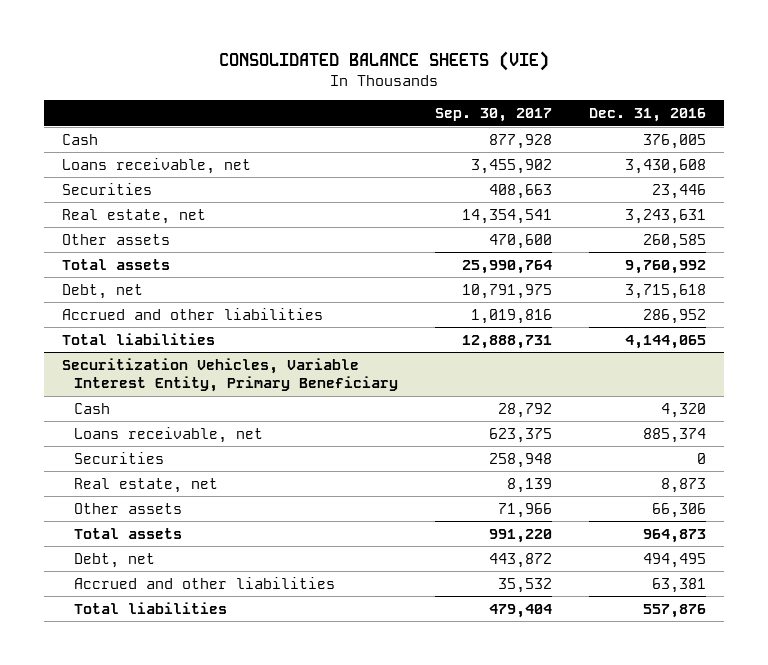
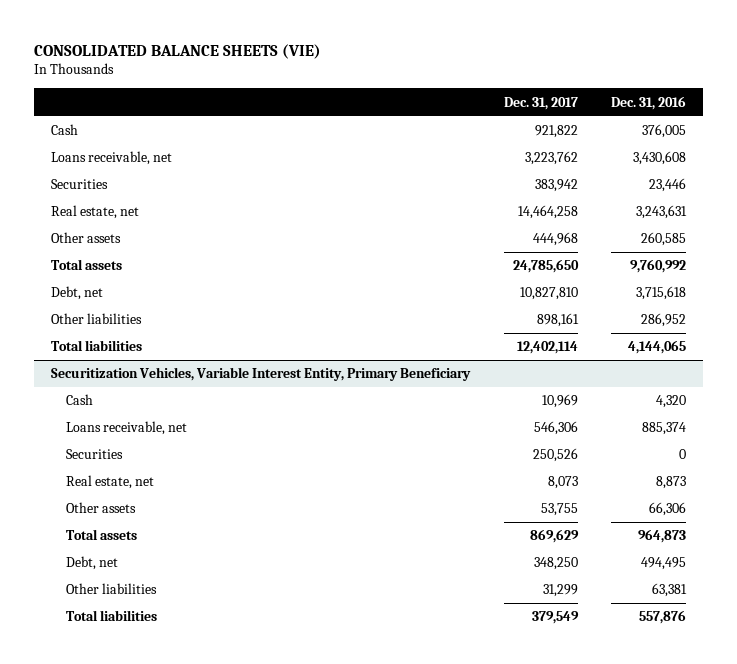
[435,108,553,123] Sep. 30, 2017 -> none
none -> [503,96,578,110] Dec. 31, 2017
[62,307,324,320] Accrued and other liabilities -> [51,313,143,325] Other liabilities
[74,576,336,589] Accrued and other liabilities -> [66,583,158,595] Other liabilities

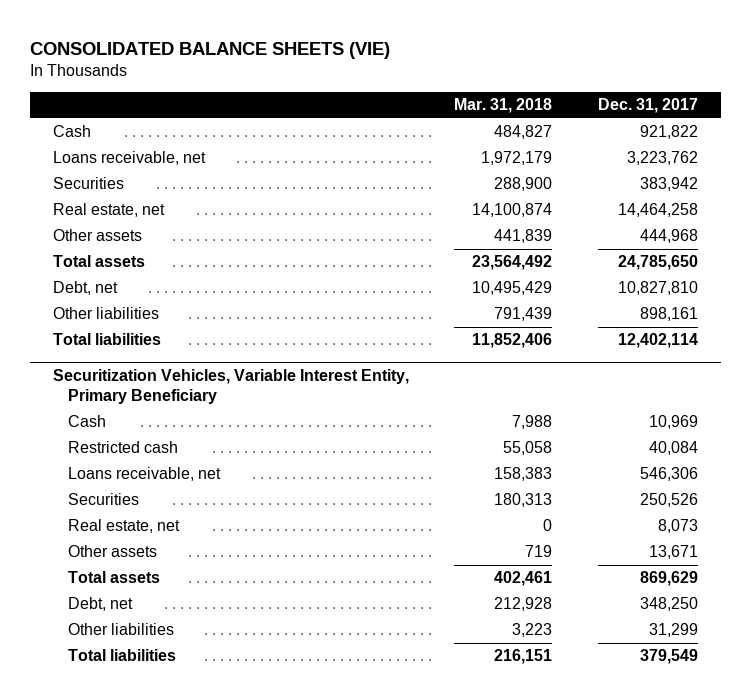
[610,95,686,110] Dec. 31, 2016 -> none
none -> [454,98,553,114] Mar. 31, 2018
none -> [68,441,179,454] Restricted cash
[540,503,578,517] 53,755 -> [648,545,698,560] 13,671

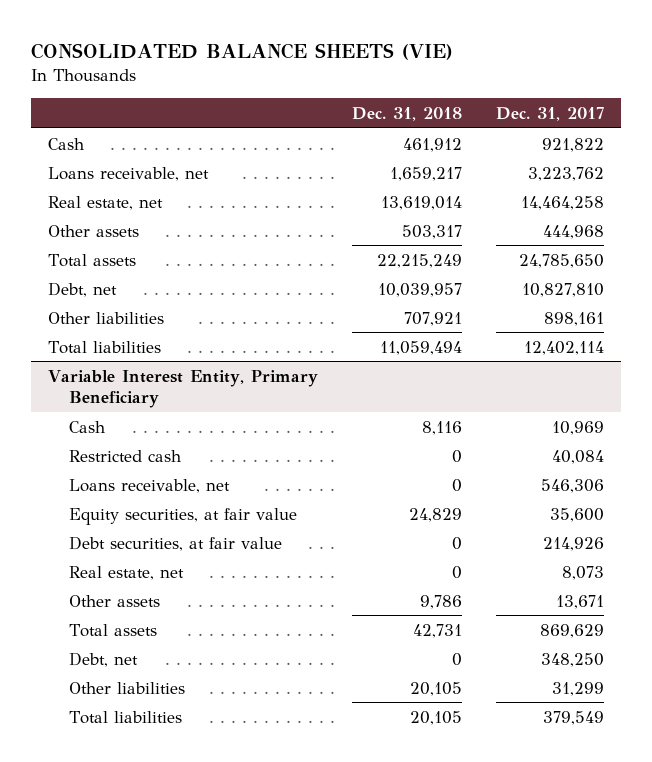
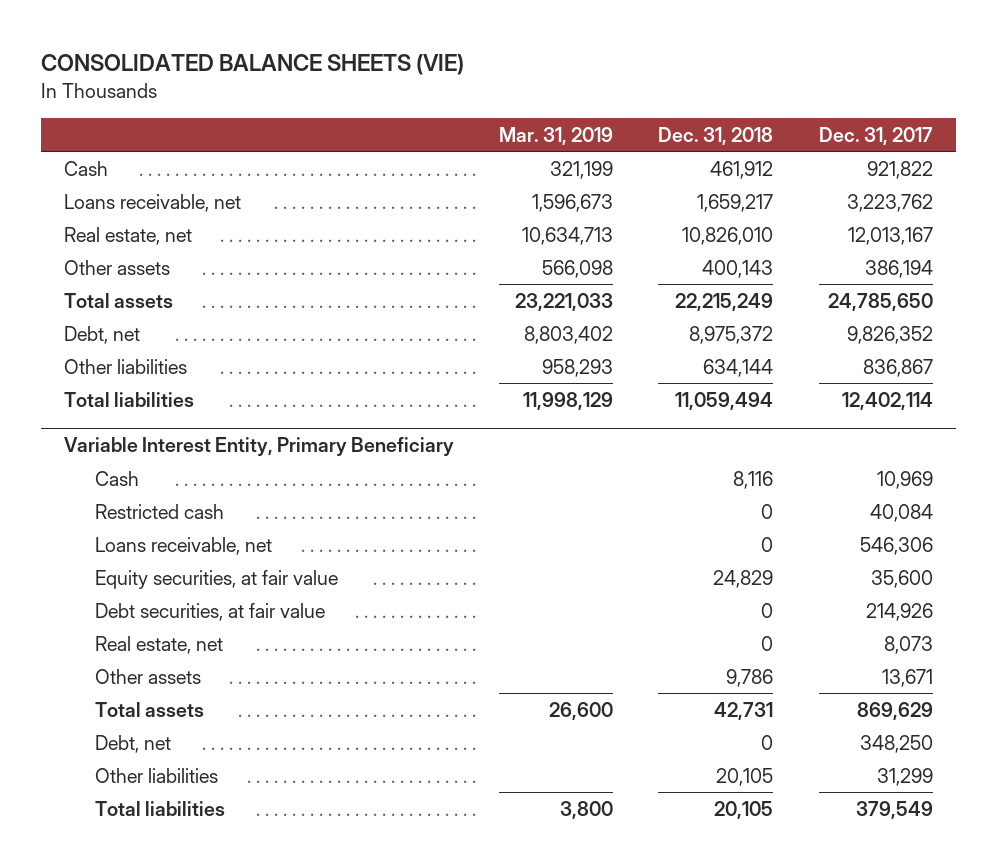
none -> [498,126,613,145] Mar. 31, 2019
[381,195,463,210] 13,619,014 -> [682,226,774,245] 10,826,010
[520,195,604,210] 14,464,258 -> [847,226,933,245] 12,013,167
[402,224,463,239] 503,317 -> [702,259,774,278] 400,143
[542,224,604,239] 444,968 -> [864,259,933,278] 386,194
[378,282,463,297] 10,039,957 -> [689,325,774,344] 8,975,372
[521,282,604,297] 10,827,810 -> [846,325,933,344] 9,826,352
[404,311,463,326] 707,921 -> [703,358,774,377] 634,144
[543,311,604,326] 898,161 -> [862,358,933,377] 836,867

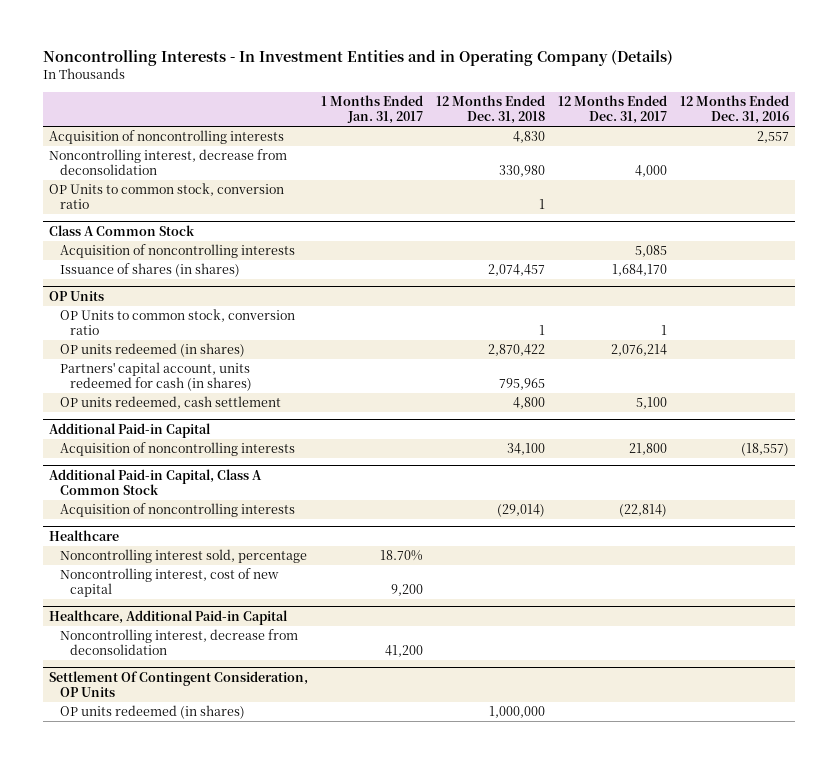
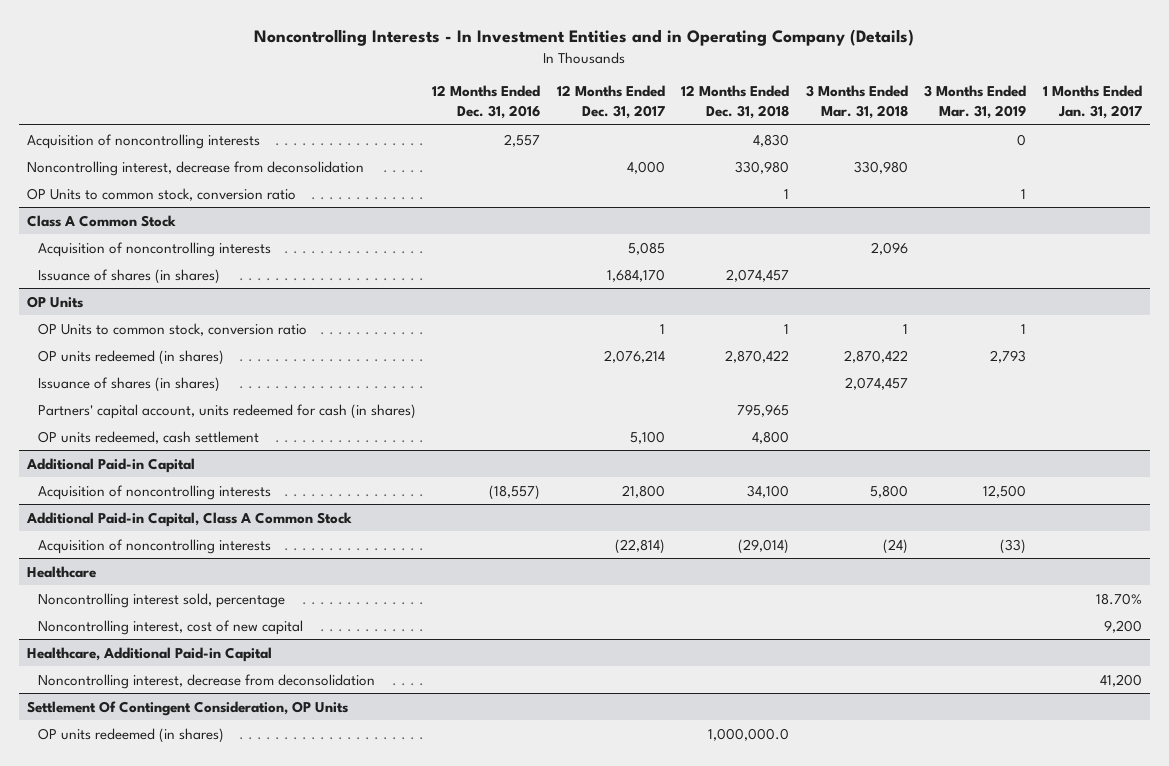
none -> [805,85,908,119] 3 Months Ended Mar. 31, 2018
none -> [924,85,1027,119] 3 Months Ended Mar. 31, 2019
none -> [37,376,220,392] Issuance of shares (in shares)
[488,706,545,719] 1,000,000 -> [708,727,790,741] 1,000,000.0

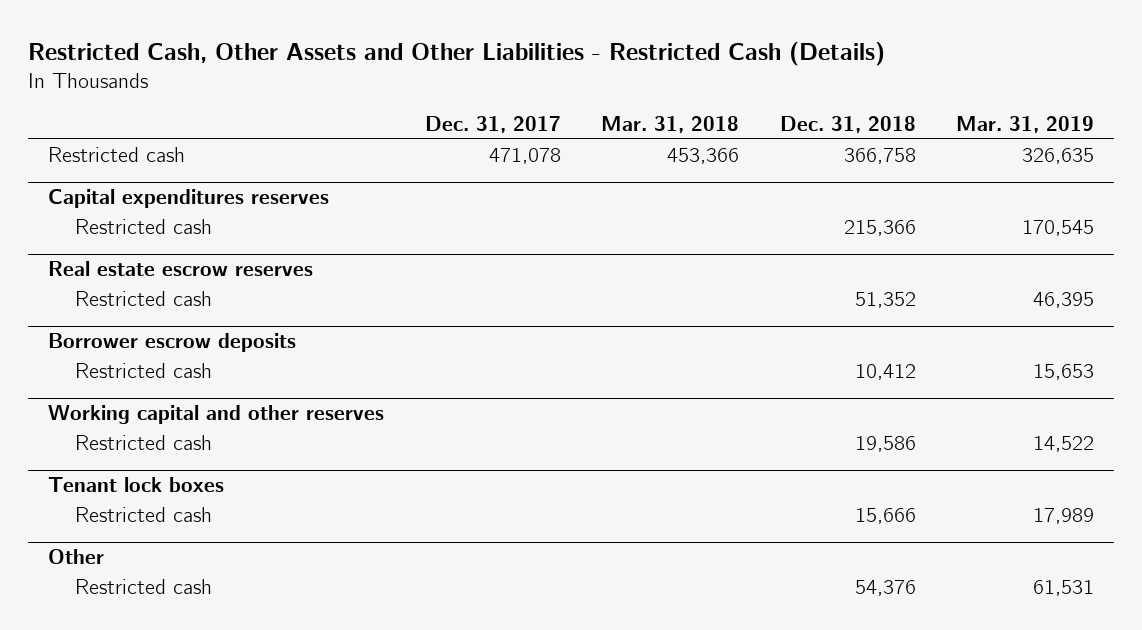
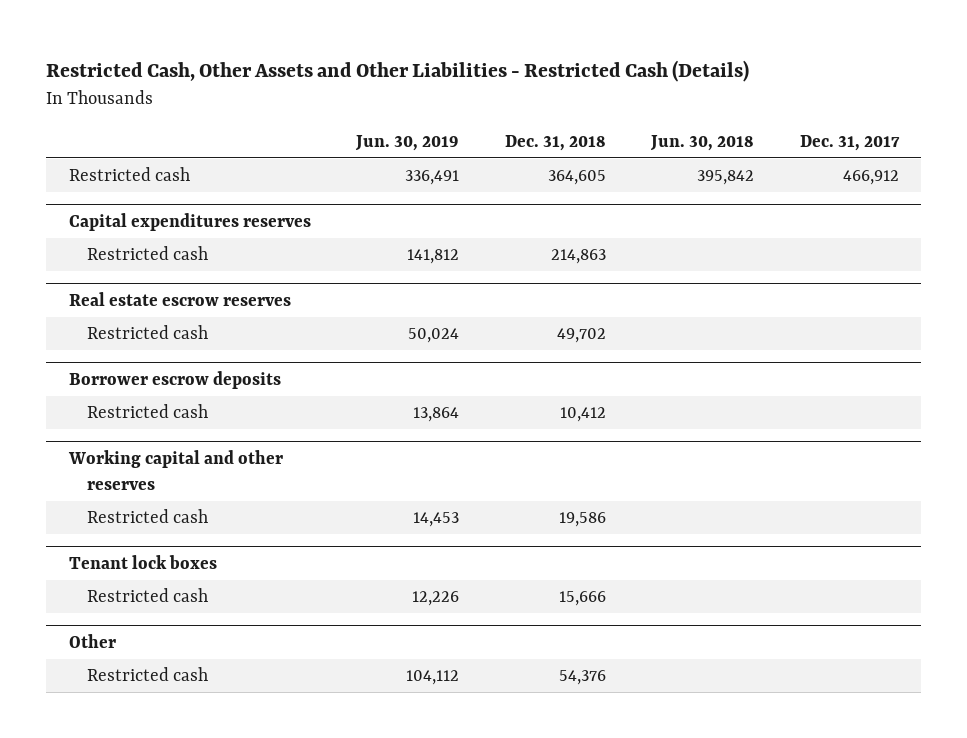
[601,116,740,134] Mar. 31, 2018 -> none
[955,116,1094,134] Mar. 31, 2019 -> none
none -> [355,134,460,151] Jun. 30, 2019
none -> [650,134,755,151] Jun. 30, 2018
[488,147,561,164] 471,078 -> [842,170,899,186] 466,912
[843,147,916,164] 366,758 -> [547,170,606,186] 364,605
[843,219,916,236] 215,366 -> [550,249,606,265] 214,863
[854,291,916,308] 51,352 -> [556,328,606,344] 49,702

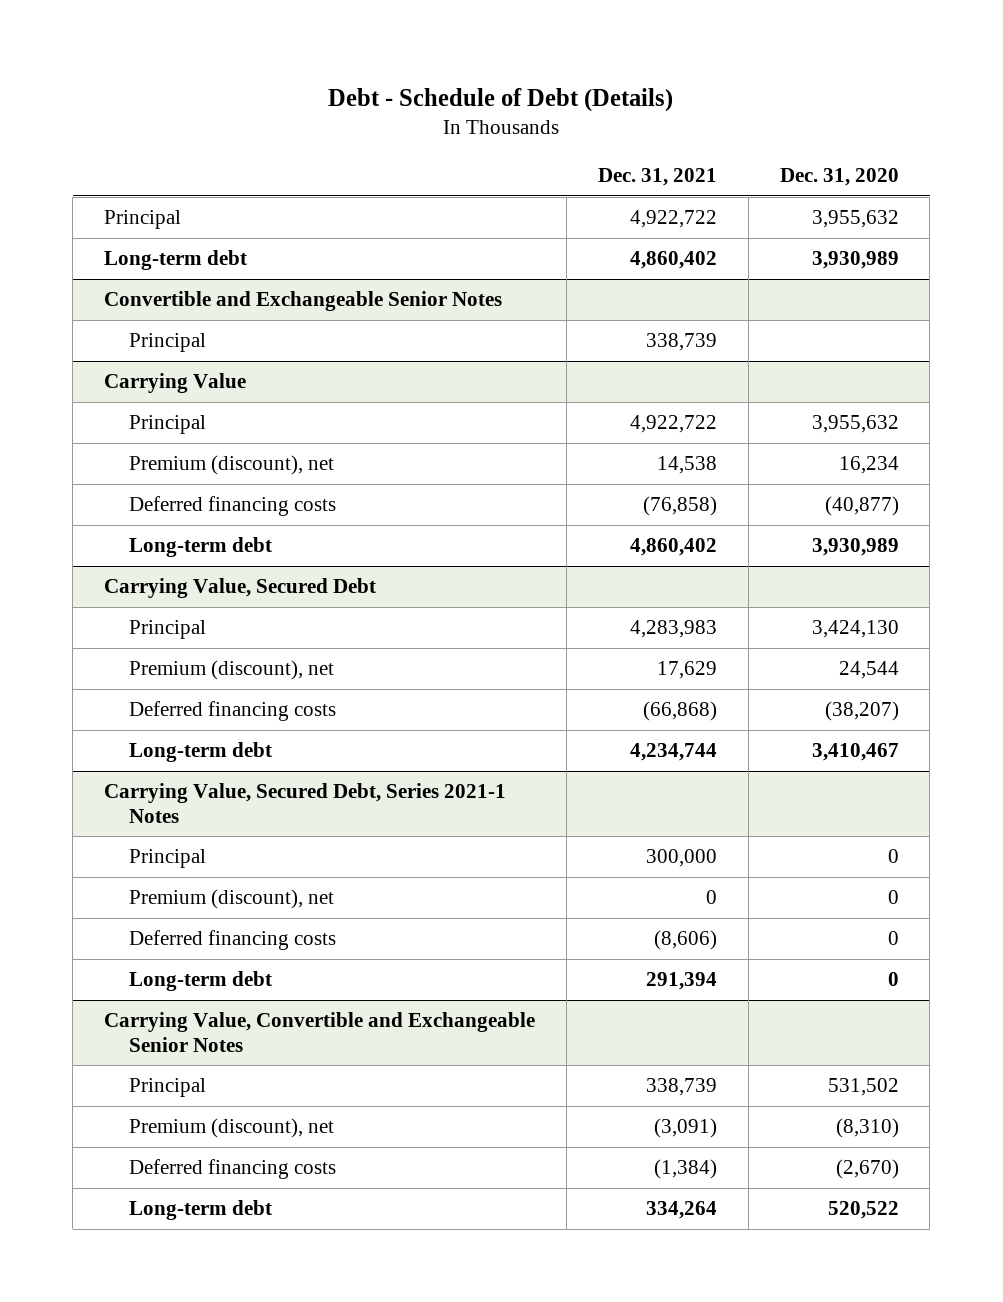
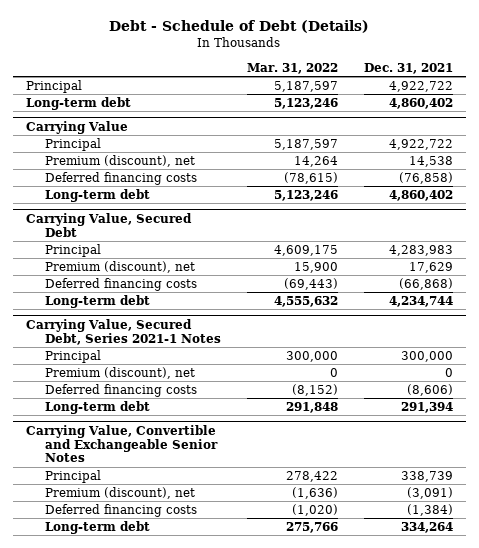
[779,168,899,187] Dec. 31, 2020 -> none
none -> [246,62,338,74] Mar. 31, 2022
[104,291,503,312] Convertible and Exchangeable Senior Notes -> none
[128,333,206,353] Principal -> none

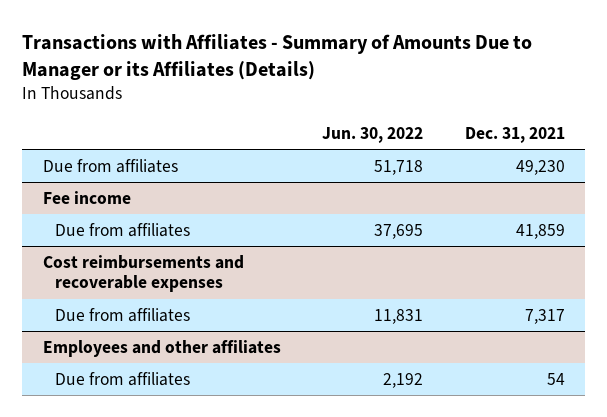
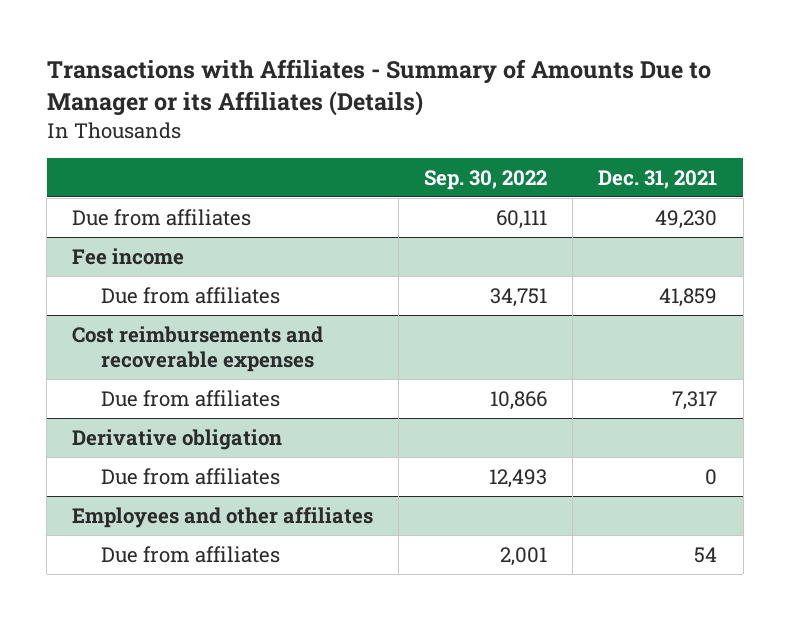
[322,126,424,143] Jun. 30, 2022 -> none
none -> [424,169,548,190] Sep. 30, 2022
none -> [72,428,283,450] Derivative obligation
none -> [100,467,280,485] Due from affiliates

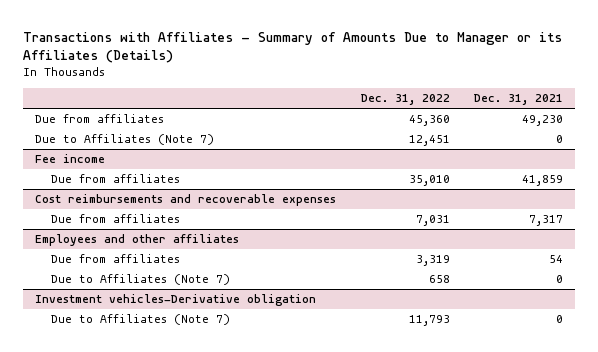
[424,169,548,190] Sep. 30, 2022 -> none
none -> [360,94,450,106] Dec. 31, 2022
none -> [35,134,215,146] Due to Affiliates (Note 7)
[72,428,283,450] Derivative obligation -> none
[100,467,280,485] Due from affiliates -> none
none -> [51,274,231,286] Due to Affiliates (Note 7)
none -> [35,294,317,307] Investment vehicles-Derivative obligation
none -> [51,314,231,326] Due to Affiliates (Note 7)

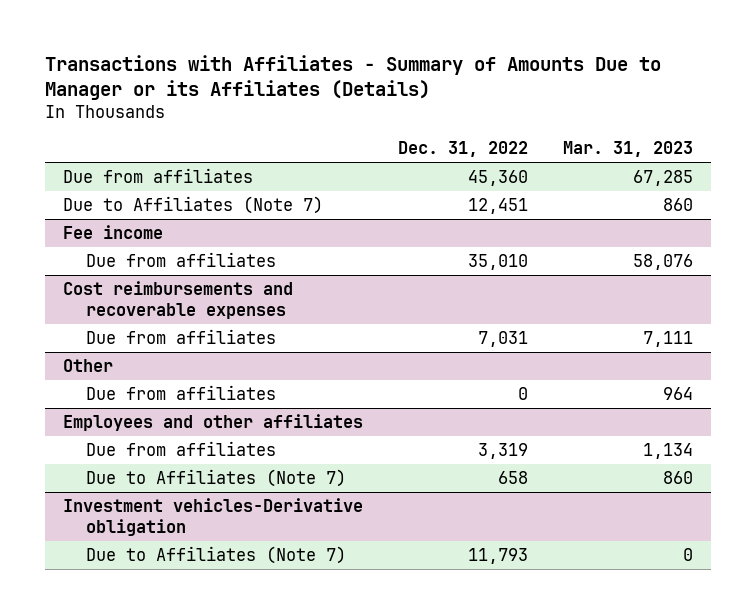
[473,94,563,106] Dec. 31, 2021 -> none
none -> [563,141,694,158] Mar. 31, 2023
none -> [62,358,113,372] Other
none -> [86,384,277,400] Due from affiliates

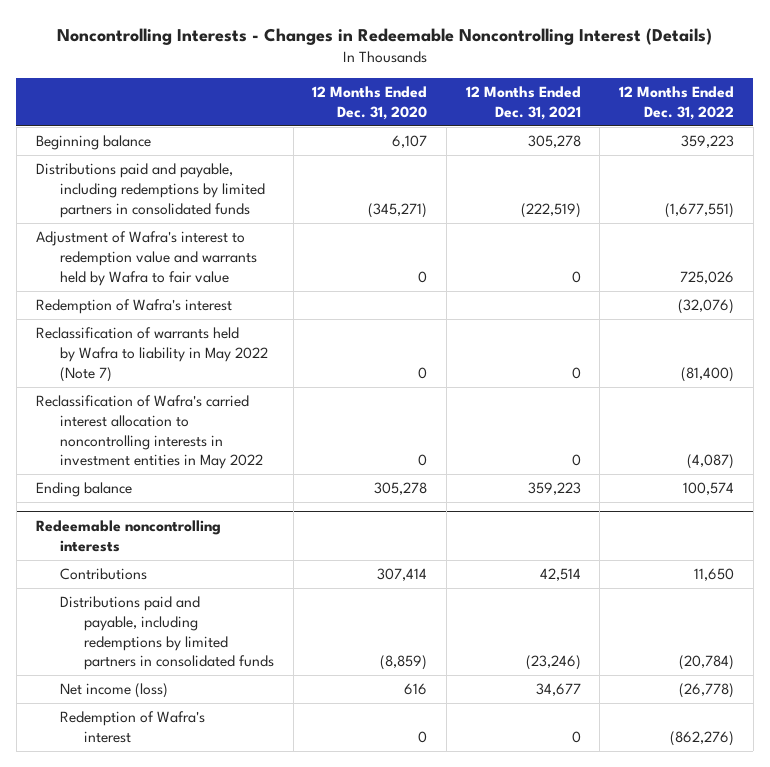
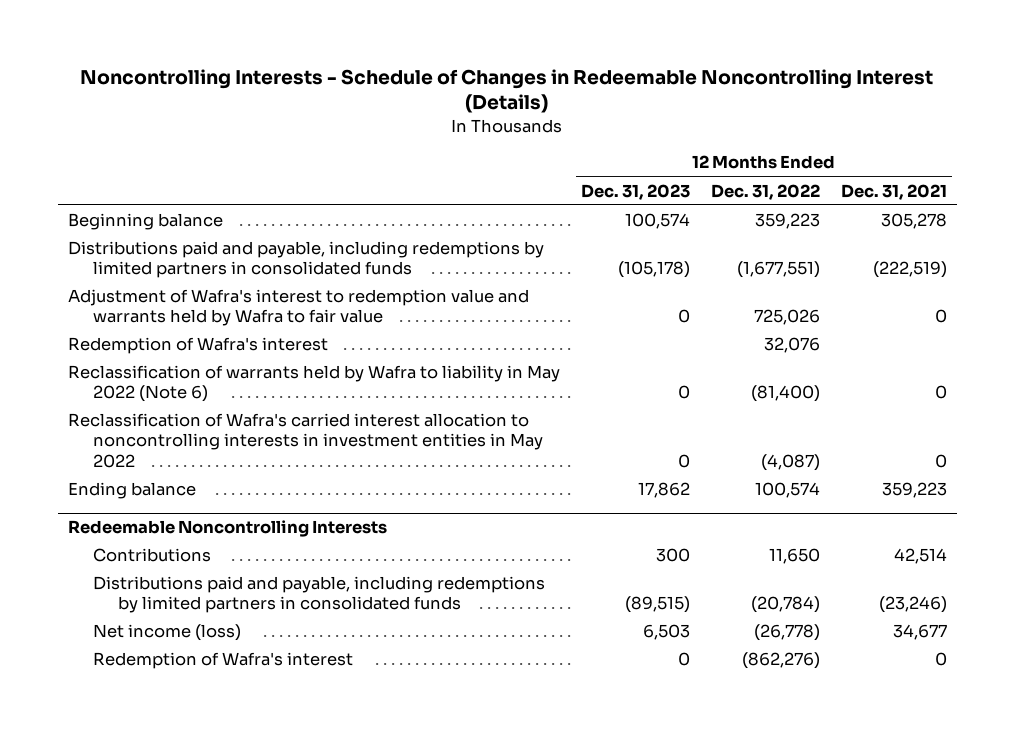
[56,27,712,45] Noncontrolling Interests - Changes in Redeemable Noncontrolling Interest (Details) -> [80,68,934,114] Noncontrolling Interests - Schedule of Changes in Redeemable Noncontrolling Interest (Details)
[312,86,428,120] 12 Months Ended Dec. 31, 2020 -> none
none -> [581,183,691,200] Dec. 31, 2023
[678,299,735,315] (32,076) -> [763,337,820,354] 32,076
[35,327,268,382] Reclassification of warrants held by Wafra to liability in May 2022 (Note 7) -> [68,365,561,403] Reclassification of warrants held by Wafra to liability in May 2022 (Note 6)
[35,520,221,552] Redeemable noncontrolling interests -> [68,520,388,538] Redeemable Noncontrolling Interests

